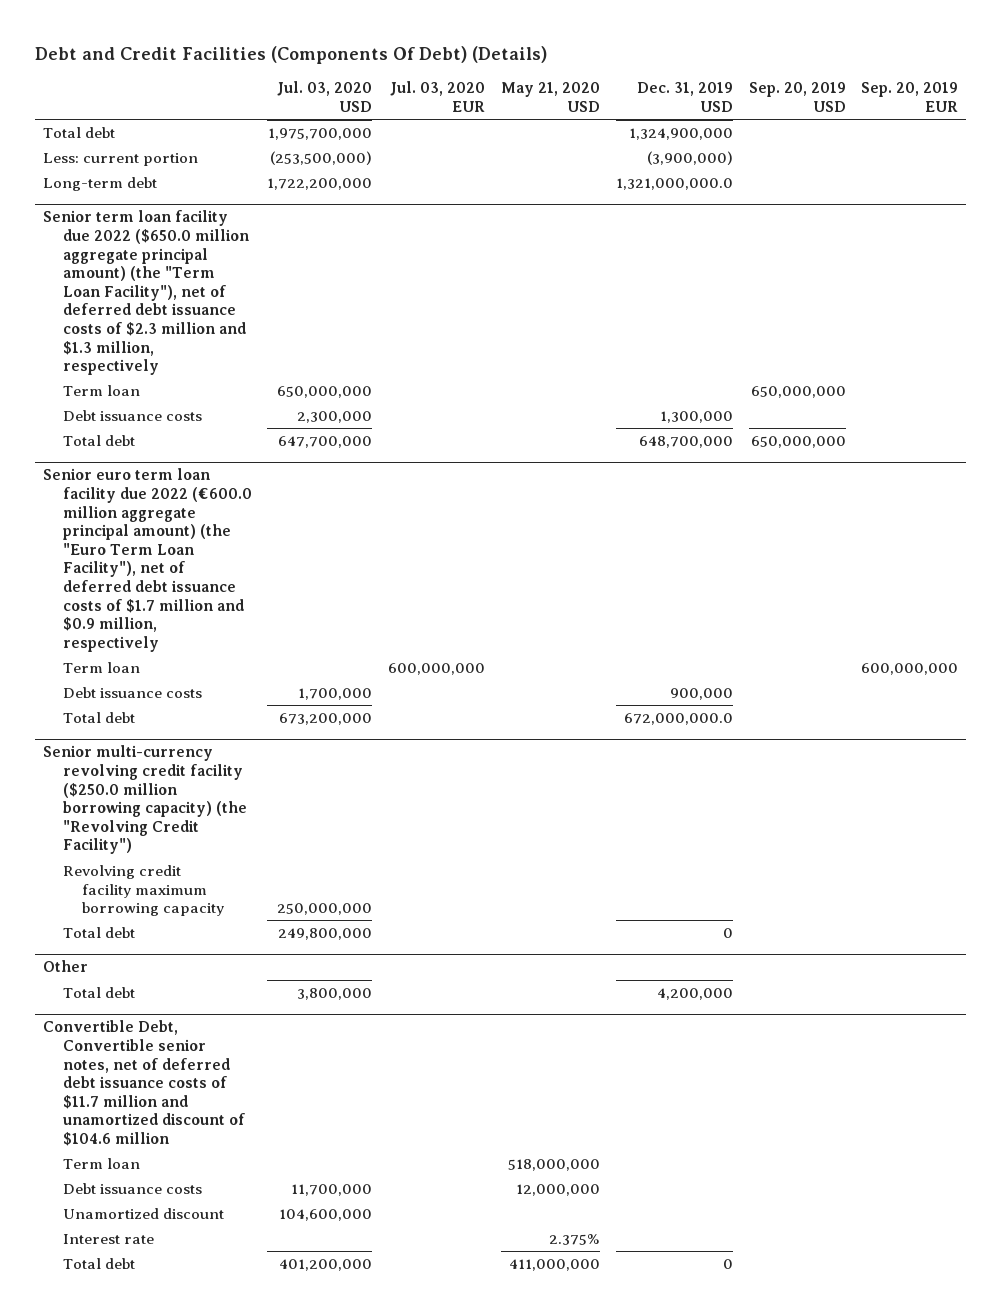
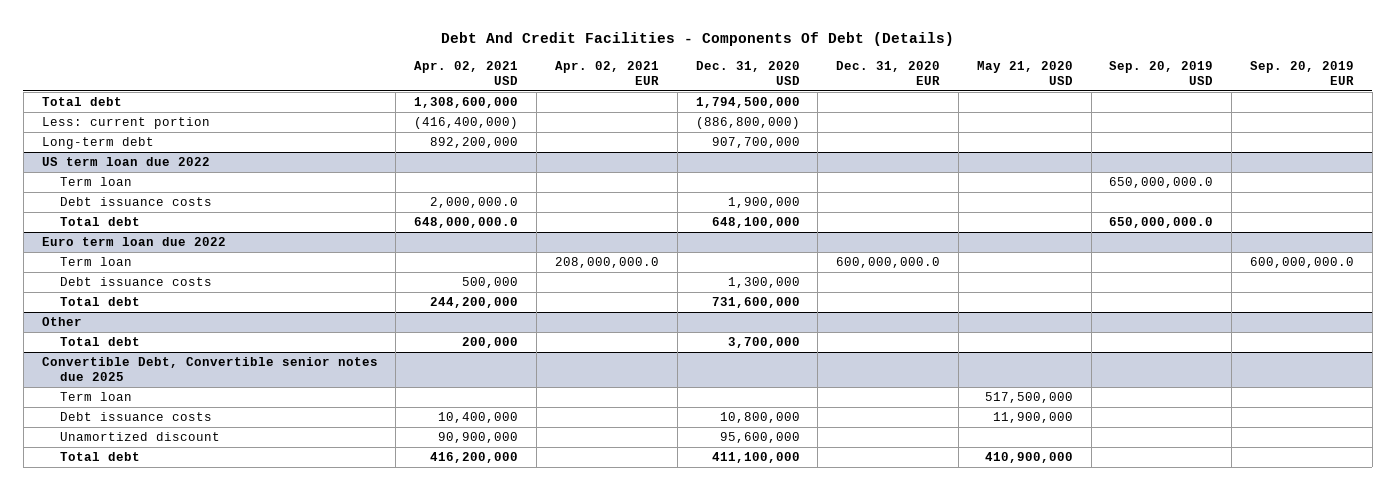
[35,45,548,64] Debt and Credit Facilities (Components Of Debt) (Details) -> [440,32,954,47] Debt And Credit Facilities - Components Of Debt (Details)
[277,81,373,112] Jul. 03, 2020 USD -> none
[390,81,486,112] Jul. 03, 2020 EUR -> none
[636,82,733,112] Dec. 31, 2019 USD -> none
none -> [414,60,519,85] Apr. 02, 2021 USD
none -> [554,60,659,85] Apr. 02, 2021 EUR
none -> [695,60,800,85] Dec. 31, 2020 USD
none -> [836,60,941,85] Dec. 31, 2020 EUR
[43,210,249,376] Senior term loan facility due 2022 ($650.0 million aggregate principal amount) (the "Term Loan Facility"), net of deferred debt issuance costs of $2.3 million and $1.3 million, respectively -> [41,157,210,167] US term loan due 2022
[750,386,846,399] 650,000,000 -> [1109,177,1214,189] 650,000,000.0
[750,436,846,449] 650,000,000 -> [1109,217,1214,229] 650,000,000.0
[43,468,252,652] Senior euro term loan facility due 2022 (€600.0 million aggregate principal amount) (the "Euro Term Loan Facility"), net of deferred debt issuance costs of $1.7 million and $0.9 million, respectively -> [41,237,226,247] Euro term loan due 2022
[861,663,959,676] 600,000,000 -> [1249,257,1354,269] 600,000,000.0
[43,745,247,855] Senior multi-currency revolving credit facility ($250.0 million borrowing capacity) (the "Revolving Credit Facility") -> none
[62,865,225,917] Revolving credit facility maximum borrowing capacity -> none
[62,927,135,939] Total debt -> none
[43,1020,245,1147] Convertible Debt, Convertible senior notes, net of deferred debt issuance costs of $11.7 million and unamortized discount of $104.6 million -> none
[62,1158,140,1170] Term loan -> none
[62,1183,202,1195] Debt issuance costs -> none
[62,1208,224,1220] Unamortized discount -> none
[62,1234,154,1245] Interest rate -> none
[62,1258,135,1270] Total debt -> none
none -> [41,357,378,382] Convertible Debt, Convertible senior notes due 2025
none -> [60,392,133,402] Term loan
none -> [60,412,213,422] Debt issuance costs
none -> [60,432,221,442] Unamortized discount
none -> [60,452,141,462] Total debt

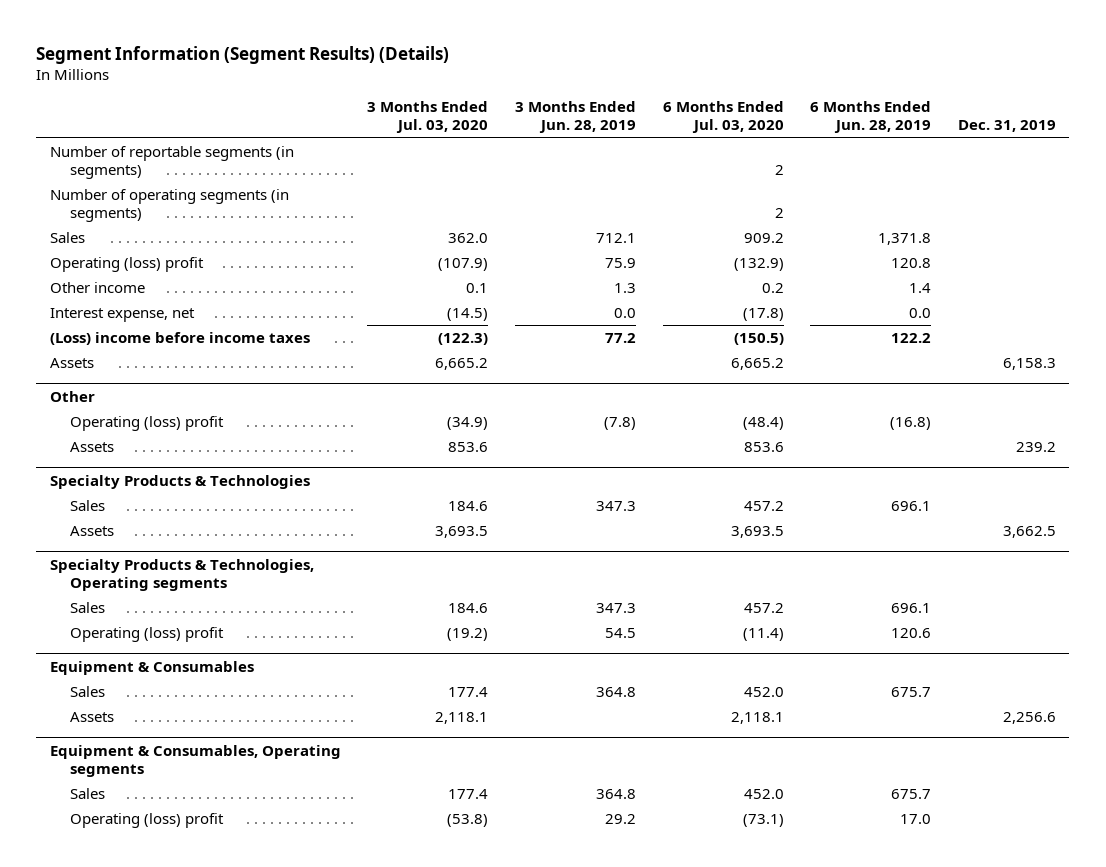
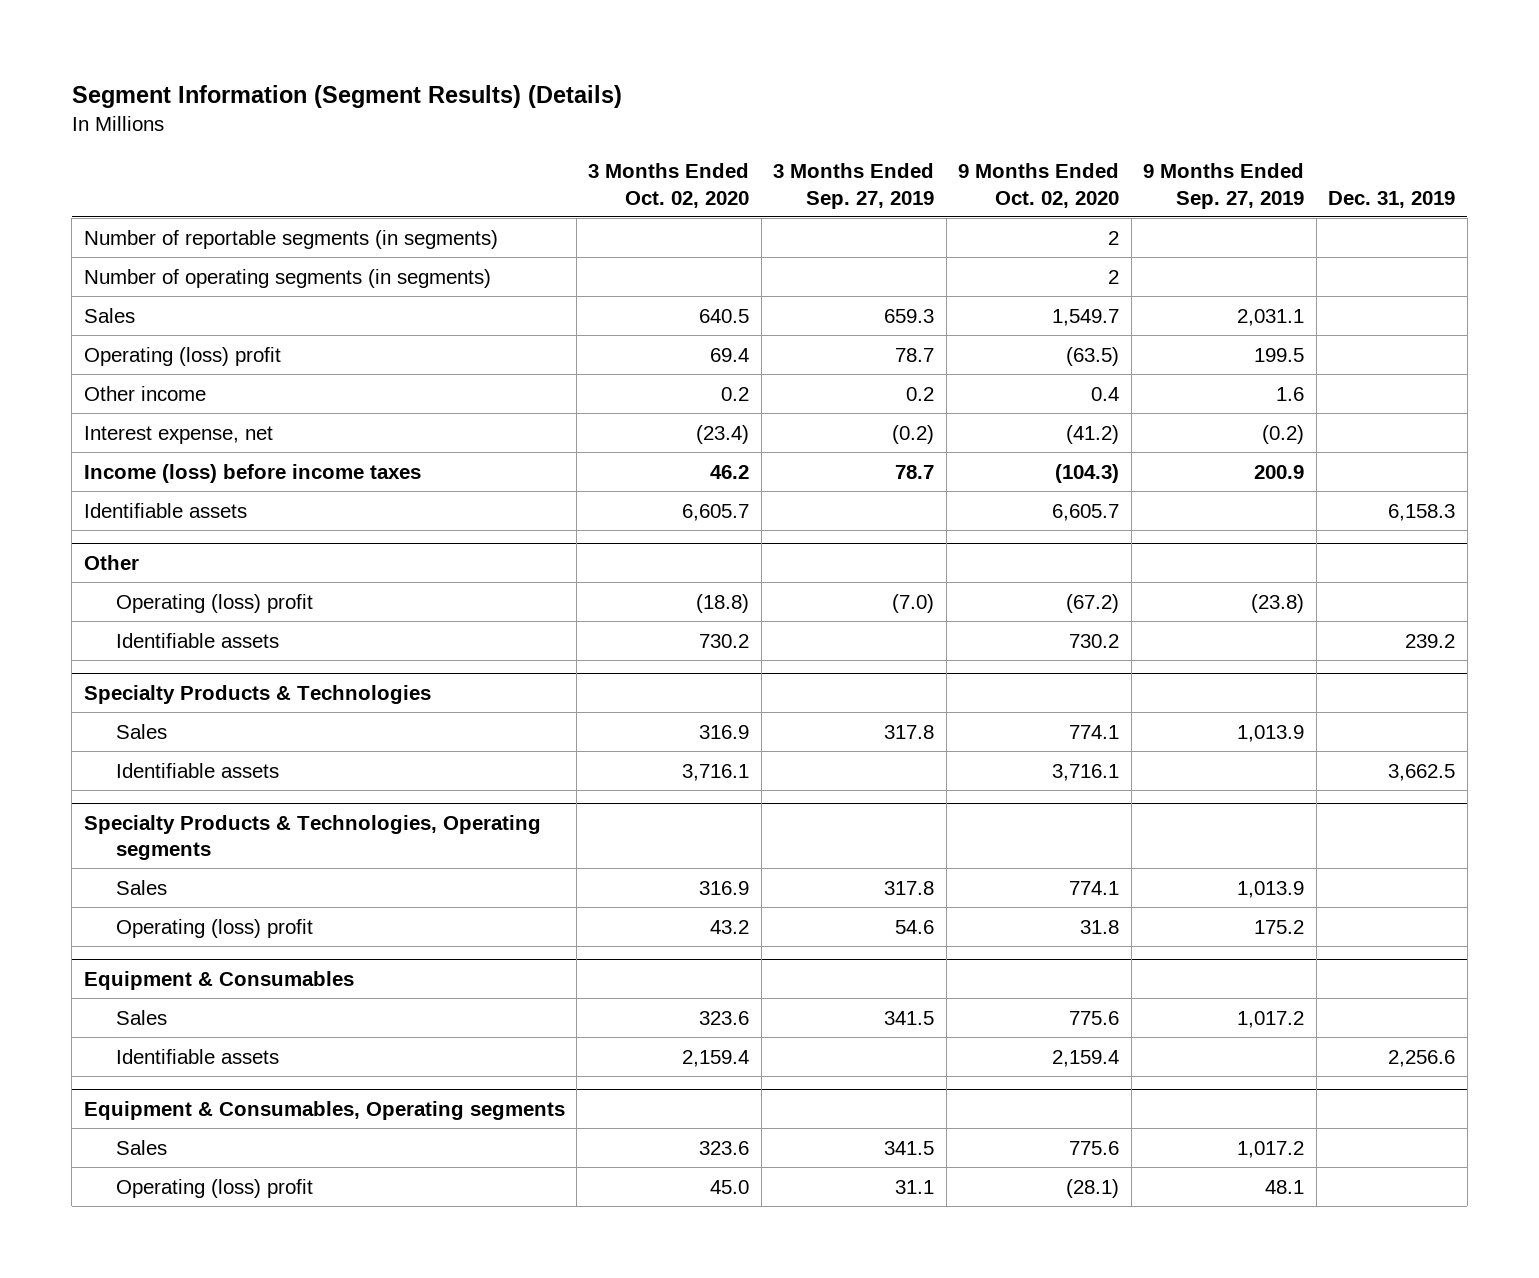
[367,101,489,134] 3 Months Ended Jul. 03, 2020 -> none
[514,101,636,134] 3 Months Ended Jun. 28, 2019 -> none
[662,101,784,134] 6 Months Ended Jul. 03, 2020 -> none
[810,101,932,134] 6 Months Ended Jun. 28, 2019 -> none
none -> [588,163,750,208] 3 Months Ended Oct. 02, 2020
none -> [773,163,935,209] 3 Months Ended Sep. 27, 2019
none -> [958,163,1120,208] 9 Months Ended Oct. 02, 2020
none -> [1143,163,1305,209] 9 Months Ended Sep. 27, 2019
[49,332,310,346] (Loss) income before income taxes -> [83,463,421,483] Income (loss) before income taxes
[49,358,94,369] Assets -> [83,502,247,518] Identifiable assets
[69,442,114,453] Assets -> [115,632,279,648] Identifiable assets
[69,526,114,537] Assets -> [115,762,279,778] Identifiable assets
[69,712,114,723] Assets -> [115,1048,279,1064] Identifiable assets

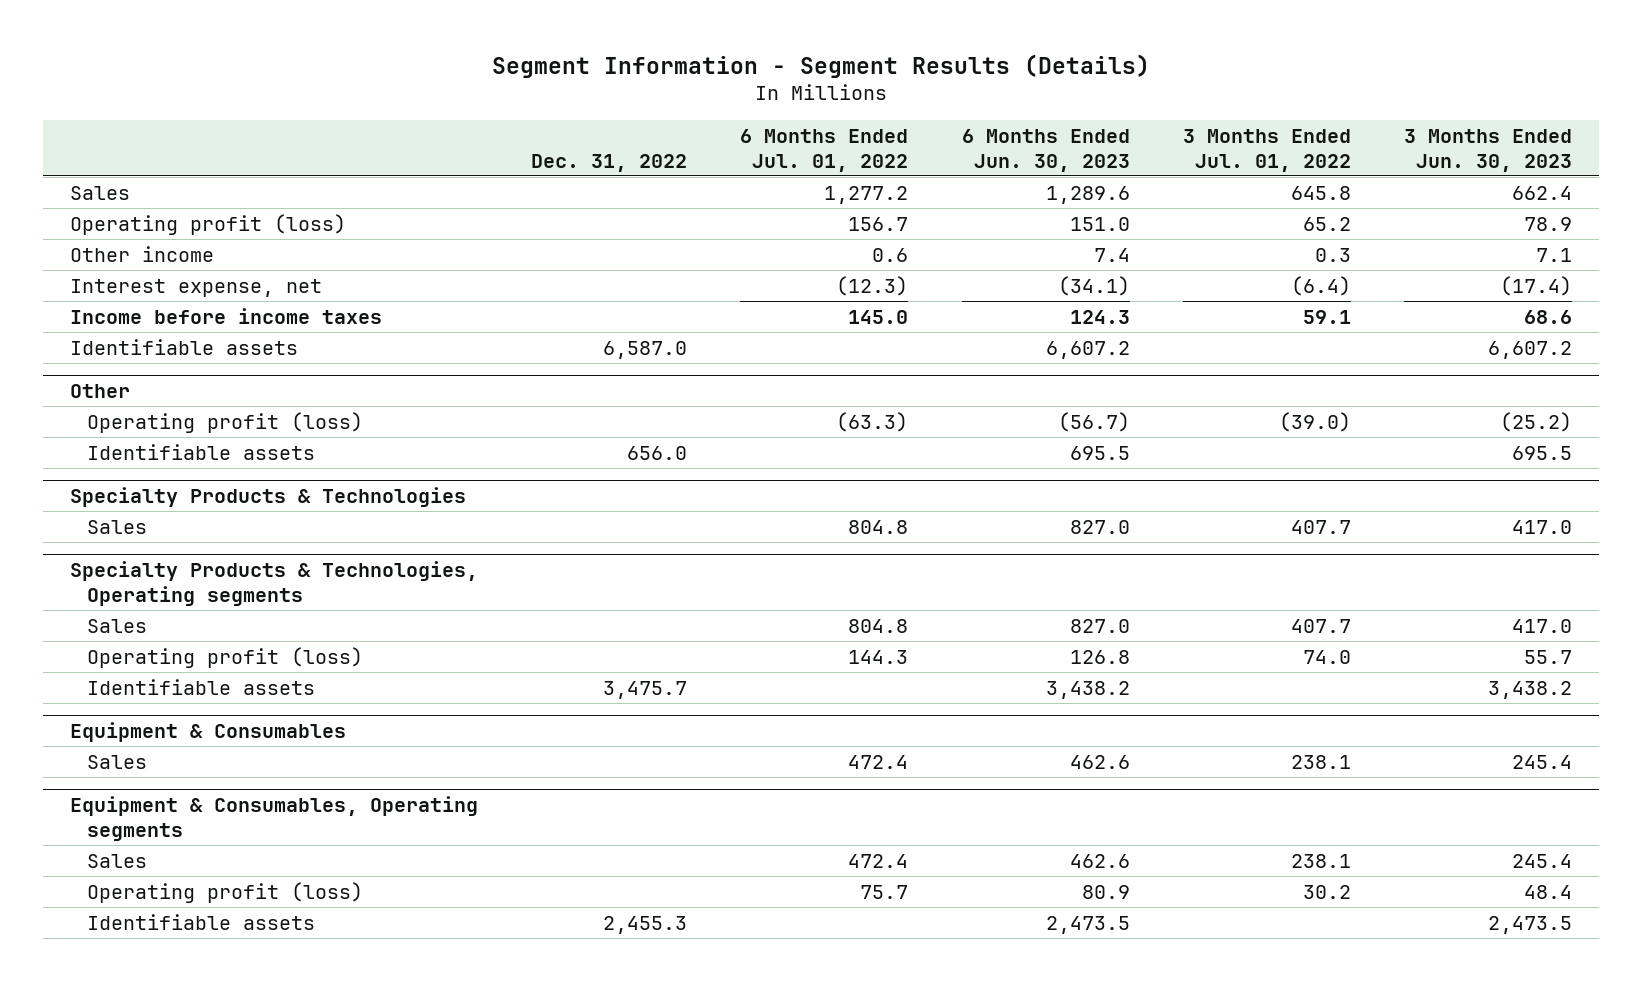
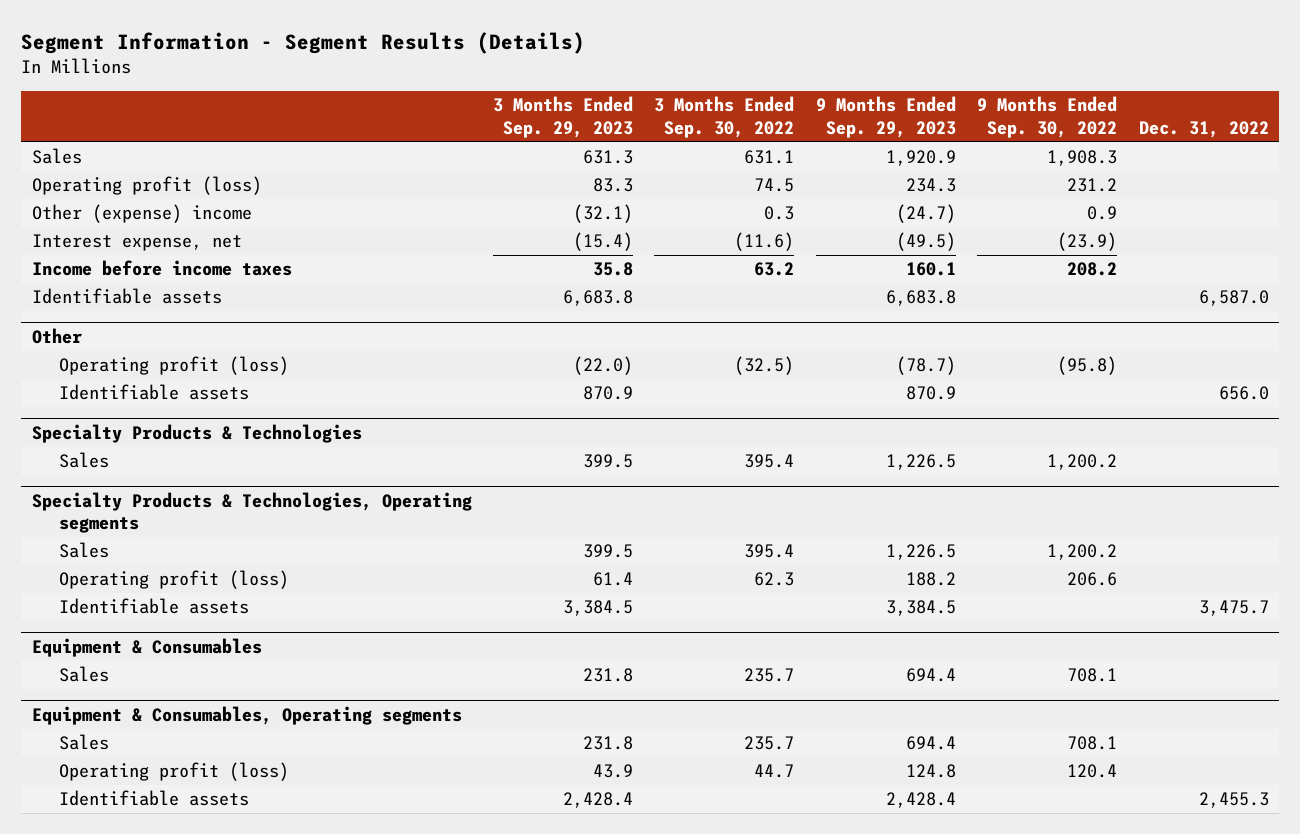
[740,128,909,172] 6 Months Ended Jul. 01, 2022 -> none
[961,128,1130,172] 6 Months Ended Jun. 30, 2023 -> none
[1182,128,1351,172] 3 Months Ended Jul. 01, 2022 -> none
[1404,128,1573,172] 3 Months Ended Jun. 30, 2023 -> none
none -> [493,95,634,138] 3 Months Ended Sep. 29, 2023
none -> [654,95,795,138] 3 Months Ended Sep. 30, 2022
none -> [815,95,956,138] 9 Months Ended Sep. 29, 2023
none -> [977,95,1118,138] 9 Months Ended Sep. 30, 2022
[69,245,214,262] Other income -> [31,204,252,224] Other (expense) income

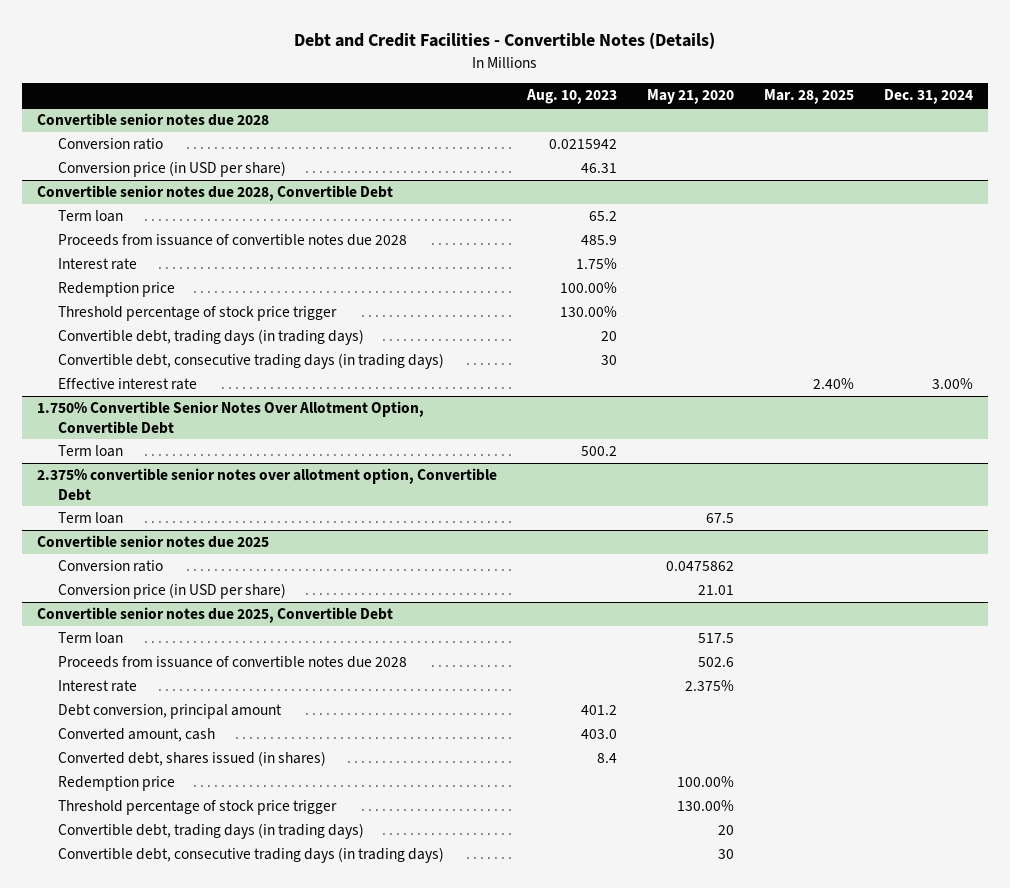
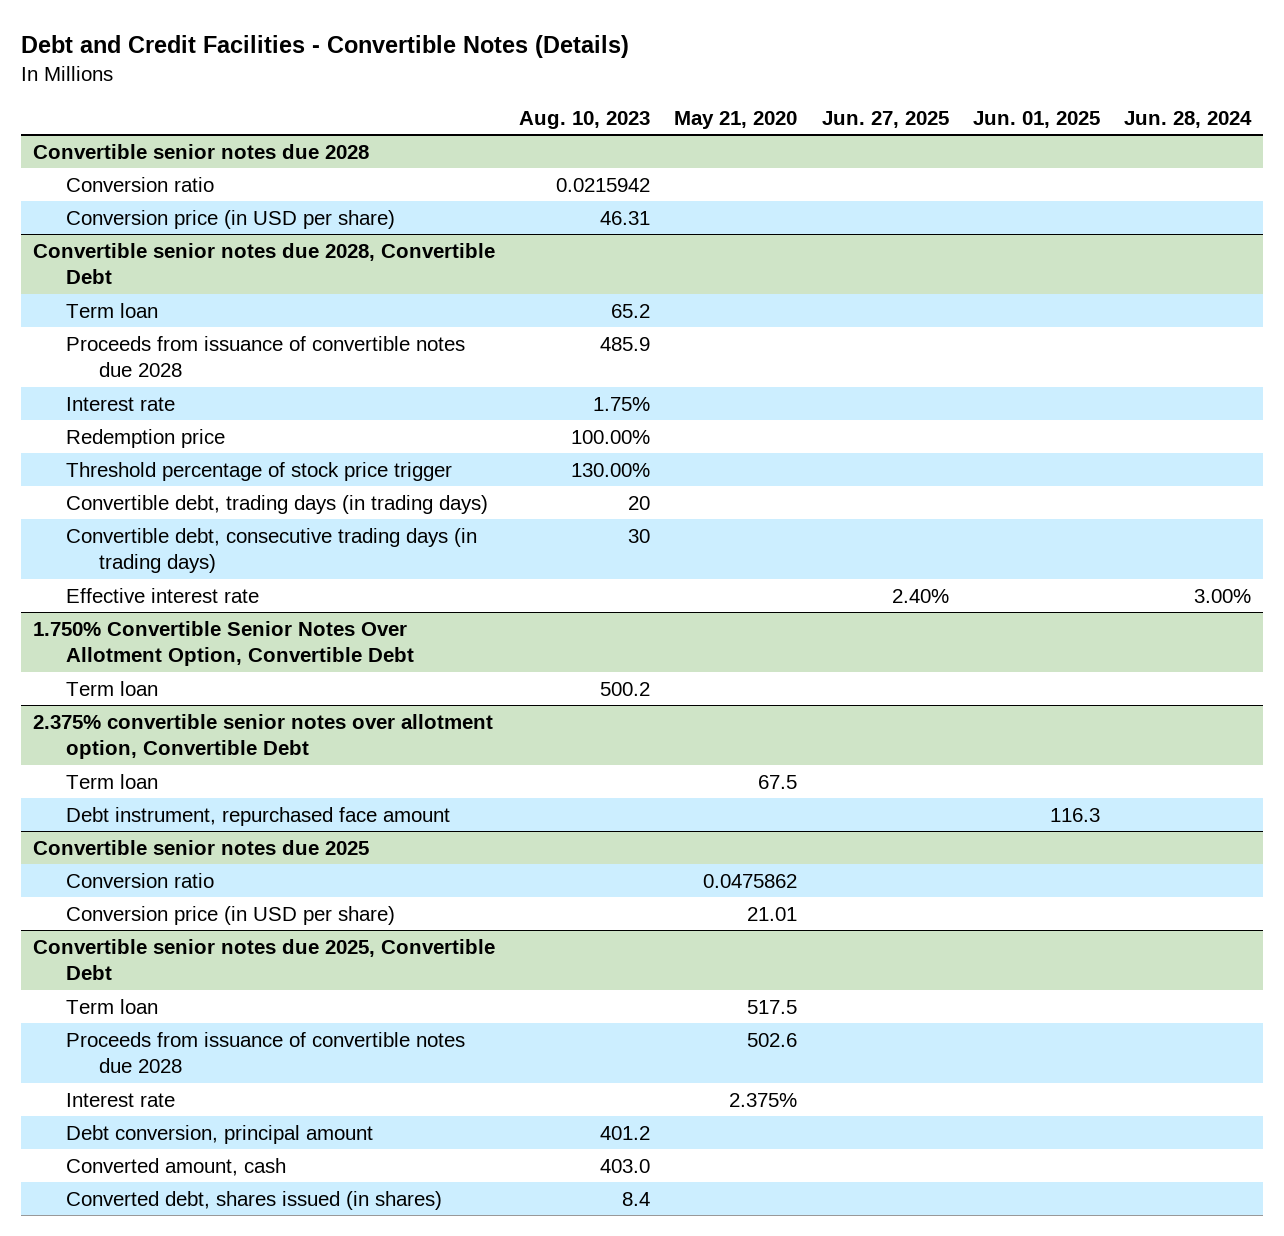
[763,89,854,105] Mar. 28, 2025 -> none
[883,89,973,105] Dec. 31, 2024 -> none
none -> [821,111,949,129] Jun. 27, 2025
none -> [972,111,1100,129] Jun. 01, 2025
none -> [1124,111,1253,129] Jun. 28, 2024
none -> [65,806,450,826] Debt instrument, repurchased face amount
[57,776,175,792] Redemption price -> none
[57,800,337,816] Threshold percentage of stock price trigger -> none
[57,823,364,840] Convertible debt, trading days (in trading days) -> none
[57,847,444,864] Convertible debt, consecutive trading days (in trading days) -> none

